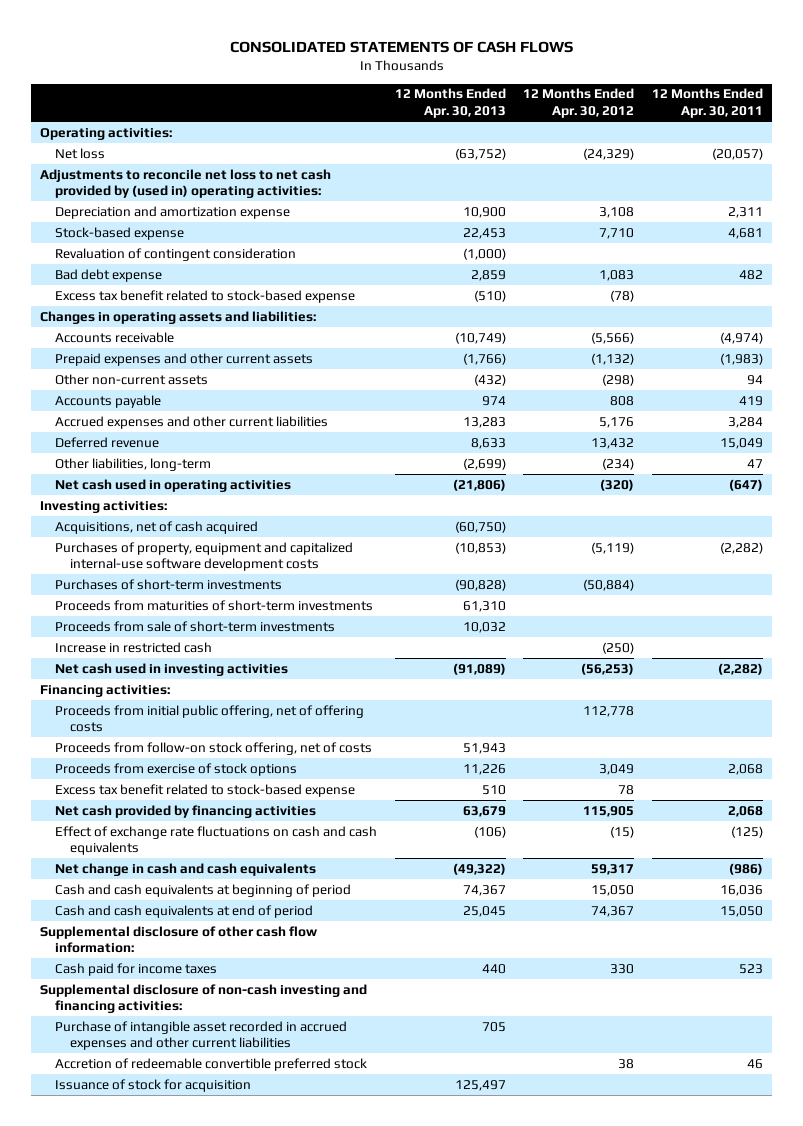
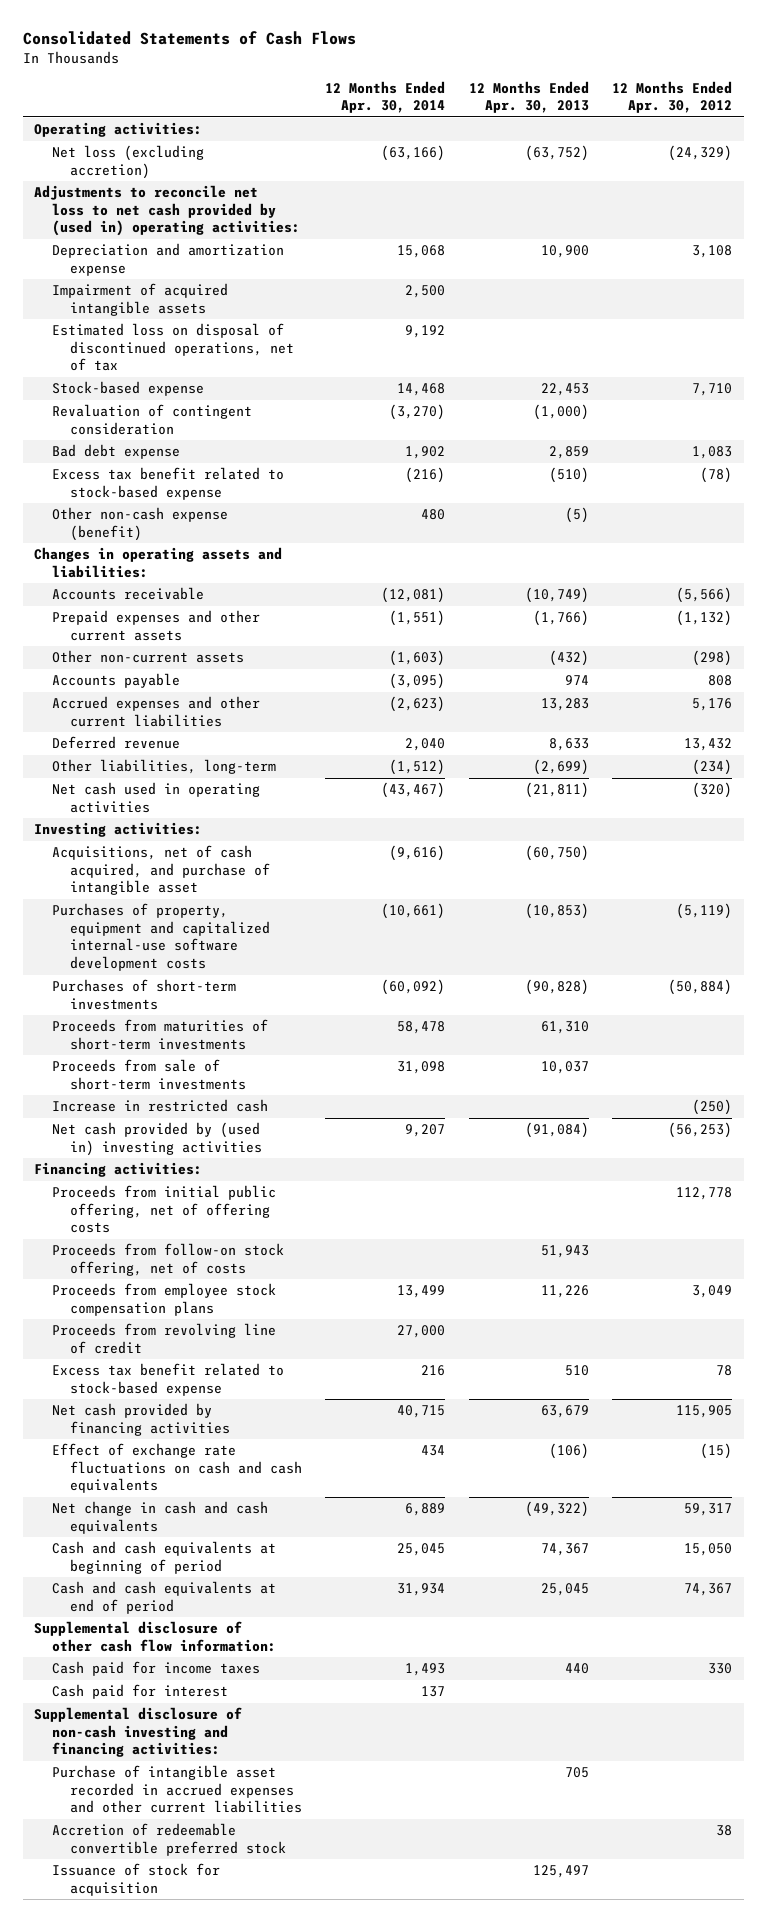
[229,41,573,54] CONSOLIDATED STATEMENTS OF CASH FLOWS -> [22,30,356,45] Consolidated Statements of Cash Flows
[652,88,764,119] 12 Months Ended Apr. 30, 2011 -> none
none -> [325,80,446,114] 12 Months Ended Apr. 30, 2014
[54,147,105,159] Net loss -> [52,145,205,179] Net loss (excluding accretion)
none -> [52,283,229,316] Impairment of acquired intangible assets
none -> [52,323,294,372] Estimated loss on disposal of discontinued operations, net of tax
none -> [52,507,229,541] Other non-cash expense (benefit)
[452,478,506,491] (21,806) -> [524,782,589,799] (21,811)
[54,520,258,534] Acquisitions, net of cash acquired -> [52,845,270,896] Acquisitions, net of cash acquired, and purchase of intangible asset
[462,621,506,633] 10,032 -> [540,1061,589,1075] 10,037
[54,662,288,676] Net cash used in investing activities -> [52,1122,262,1156] Net cash provided by (used in) investing activities
[452,662,506,675] (91,089) -> [524,1122,589,1139] (91,084)
[54,762,297,776] Proceeds from exercise of stock options -> [52,1283,277,1316] Proceeds from employee stock compensation plans
none -> [52,1323,277,1354] Proceeds from revolving line of credit
none -> [52,1684,229,1700] Cash paid for interest

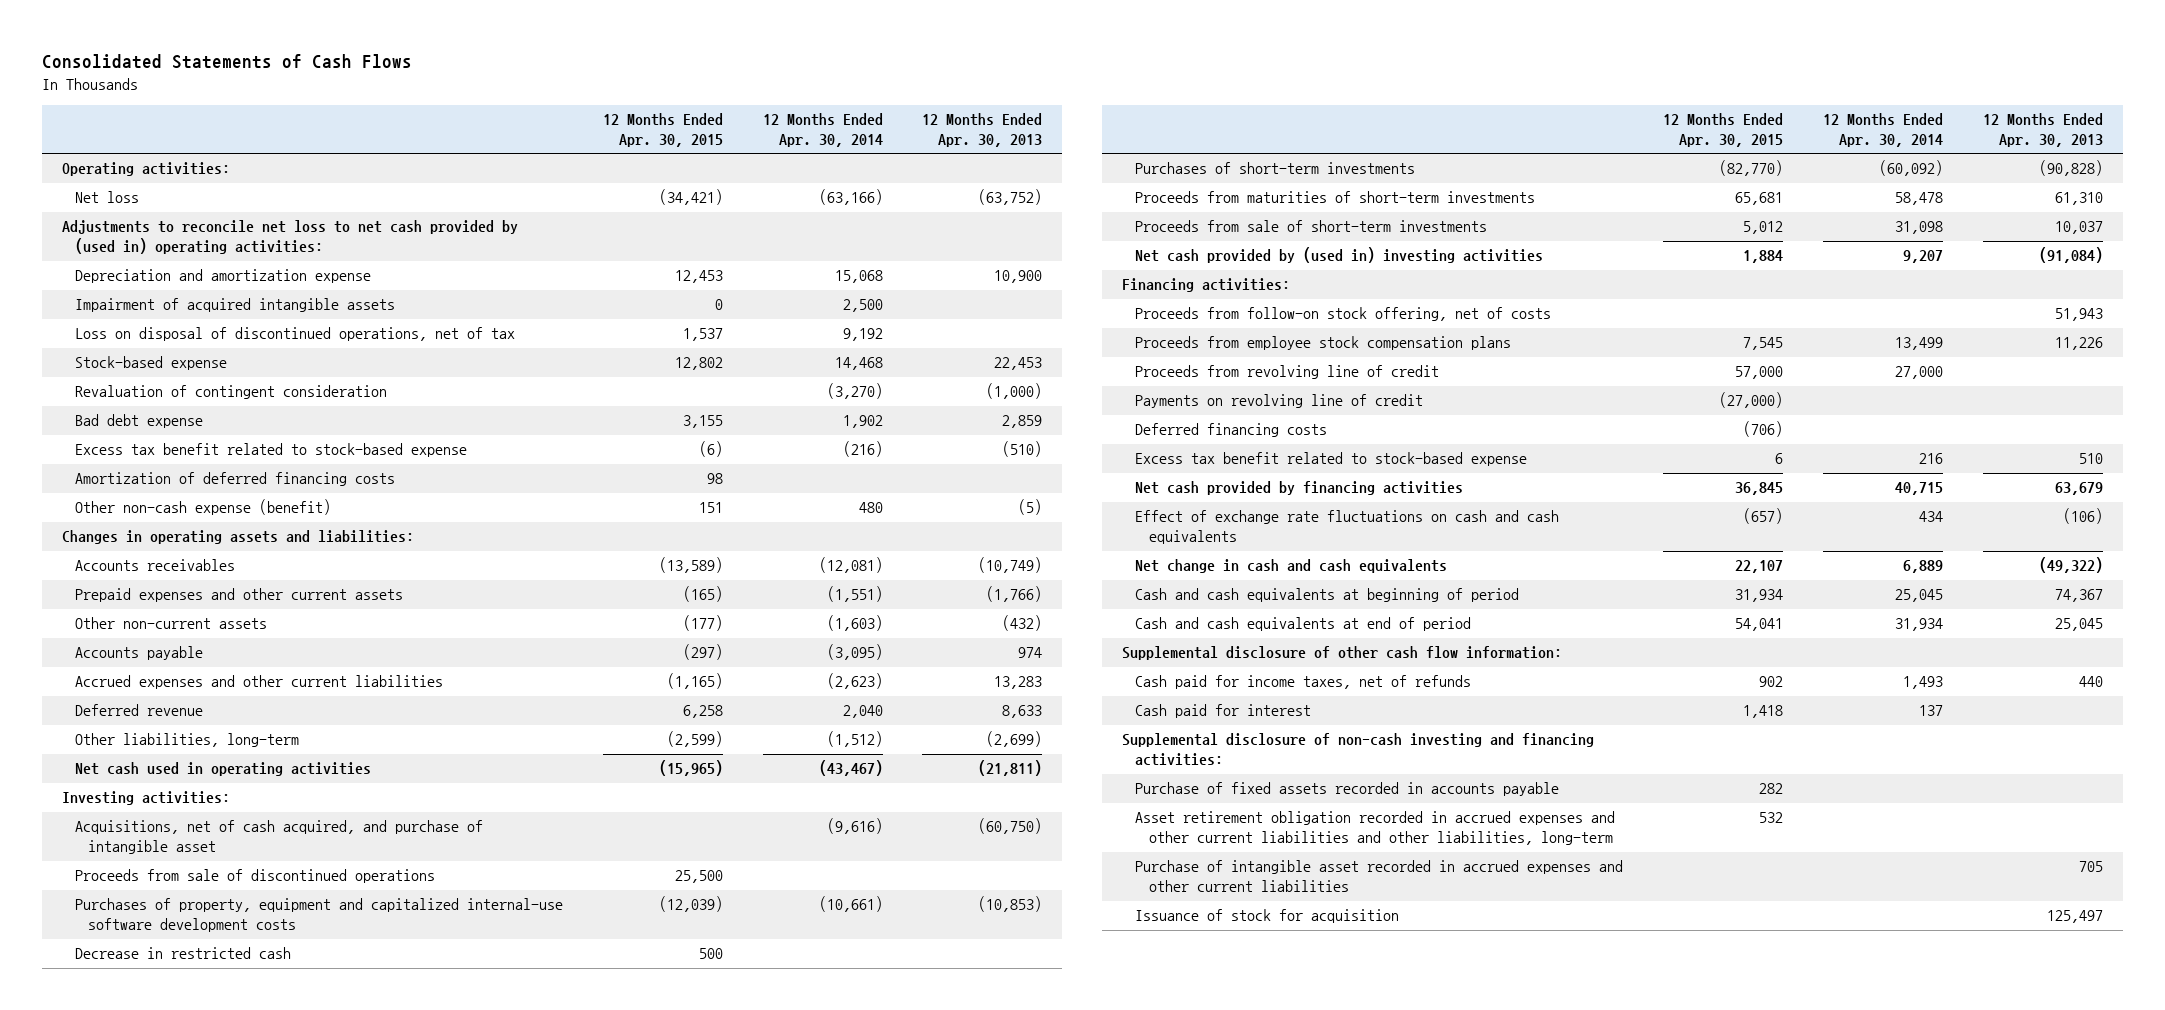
[612,80,733,114] 12 Months Ended Apr. 30, 2012 -> none
none -> [602,113,723,147] 12 Months Ended Apr. 30, 2015
[52,145,205,179] Net loss (excluding accretion) -> [74,191,139,204] Net loss
[52,323,294,372] Estimated loss on disposal of discontinued operations, net of tax -> [74,327,515,342] Loss on disposal of discontinued operations, net of tax
none -> [74,472,395,487] Amortization of deferred financing costs
[52,587,205,601] Accounts receivable -> [74,559,235,572] Accounts receivables
none -> [74,869,435,884] Proceeds from sale of discontinued operations
none -> [74,947,291,960] Decrease in restricted cash
[52,1099,269,1113] Increase in restricted cash -> none
[52,1185,277,1234] Proceeds from initial public offering, net of offering costs -> none
none -> [1135,394,1424,409] Payments on revolving line of credit
none -> [1135,423,1328,438] Deferred financing costs
[52,1661,261,1677] Cash paid for income taxes -> [1135,675,1472,690] Cash paid for income taxes, net of refunds
none -> [1135,782,1560,797] Purchase of fixed assets recorded in accounts payable
none -> [1135,811,1616,846] Asset retirement obligation recorded in accrued expenses and other current liabilities and other liabilities, long-term
[52,1823,286,1856] Accretion of redeemable convertible preferred stock -> none

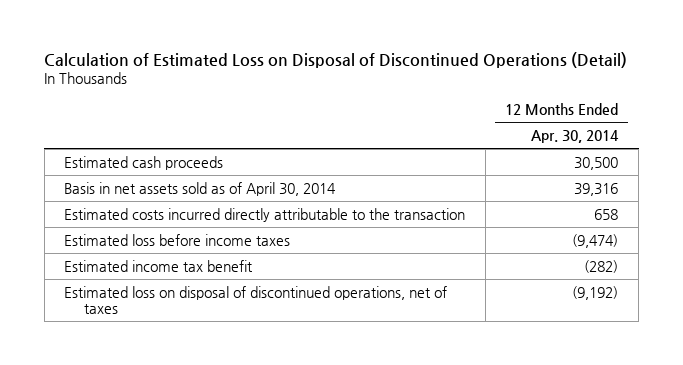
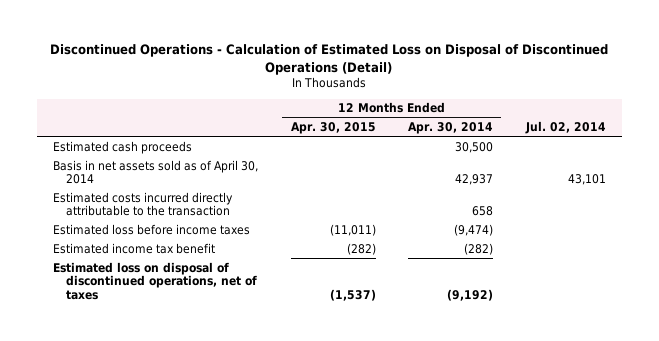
[44,52,628,69] Calculation of Estimated Loss on Disposal of Discontinued Operations (Detail) -> [50,44,609,76] Discontinued Operations - Calculation of Estimated Loss on Disposal of Discontinued Operations (Detail)
none -> [290,122,376,135] Apr. 30, 2015
none -> [524,121,606,135] Jul. 02, 2014
[574,182,619,196] 39,316 -> [455,174,494,186] 42,937

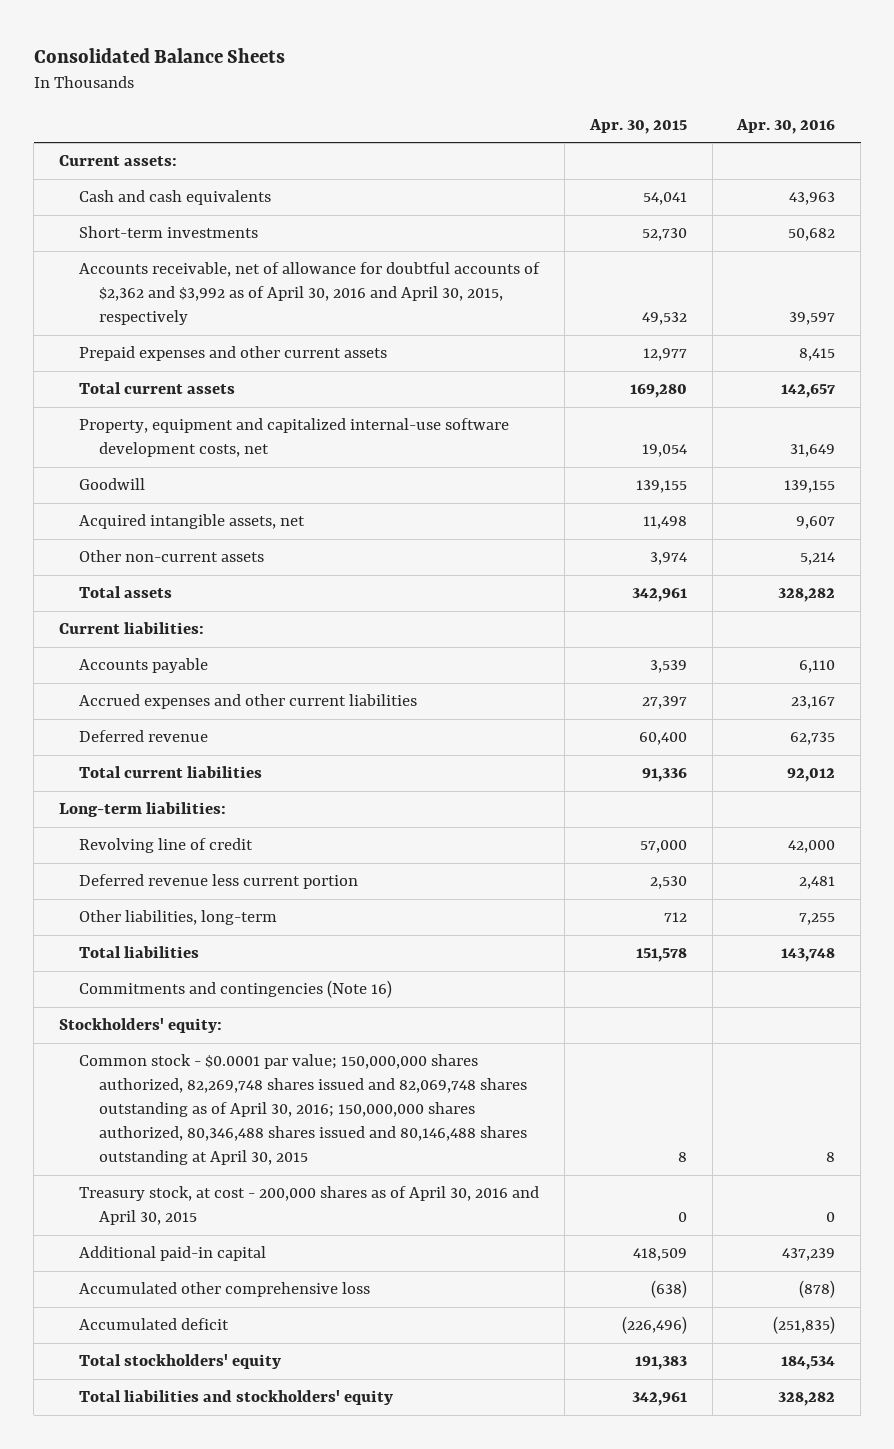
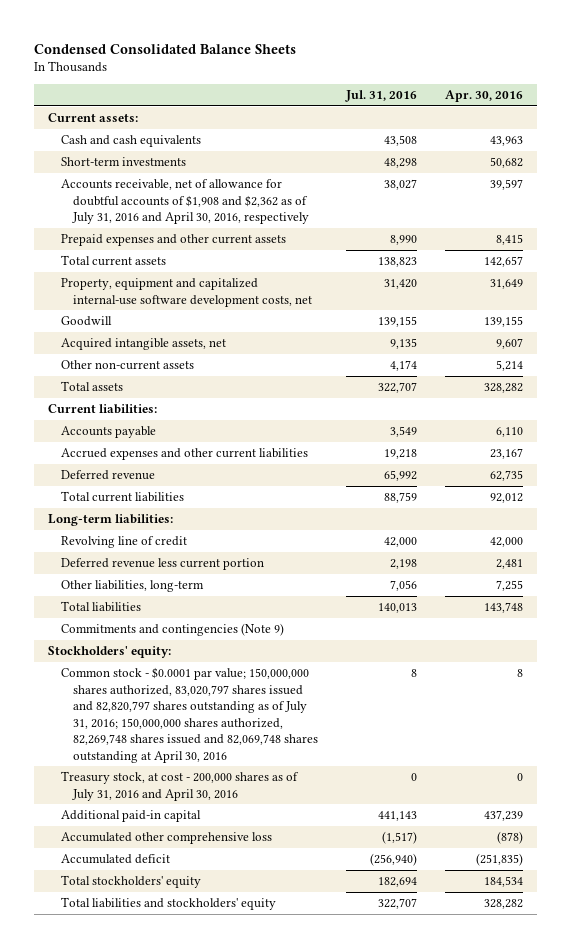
[33,47,285,63] Consolidated Balance Sheets -> [34,44,297,55] Condensed Consolidated Balance Sheets
[588,118,687,134] Apr. 30, 2015 -> none
none -> [345,90,418,103] Jul. 31, 2016
[79,262,541,326] Accounts receivable, net of allowance for doubtful accounts of $2,362 and $3,992 as of April 30, 2016 and April 30, 2015, respectively -> [60,178,310,225] Accounts receivable, net of allowance for doubtful accounts of $1,908 and $2,362 as of July 31, 2016 and April 30, 2016, respectively
[79,980,393,999] Commitments and contingencies (Note 16) -> [60,622,284,636] Commitments and contingencies (Note 9)
[79,1054,528,1166] Common stock - $0.0001 par value; 150,000,000 shares authorized, 82,269,748 shares issued and 82,069,748 shares outstanding as of April 30, 2016; 150,000,000 shares authorized, 80,346,488 shares issued and 80,146,488 shares outstanding at April 30, 2015 -> [60,666,319,763] Common stock - $0.0001 par value; 150,000,000 shares authorized, 83,020,797 shares issued and 82,820,797 shares outstanding as of July 31, 2016; 150,000,000 shares authorized, 82,269,748 shares issued and 82,069,748 shares outstanding at April 30, 2016
[79,1186,540,1226] Treasury stock, at cost - 200,000 shares as of April 30, 2016 and April 30, 2015 -> [60,770,299,801] Treasury stock, at cost - 200,000 shares as of July 31, 2016 and April 30, 2016

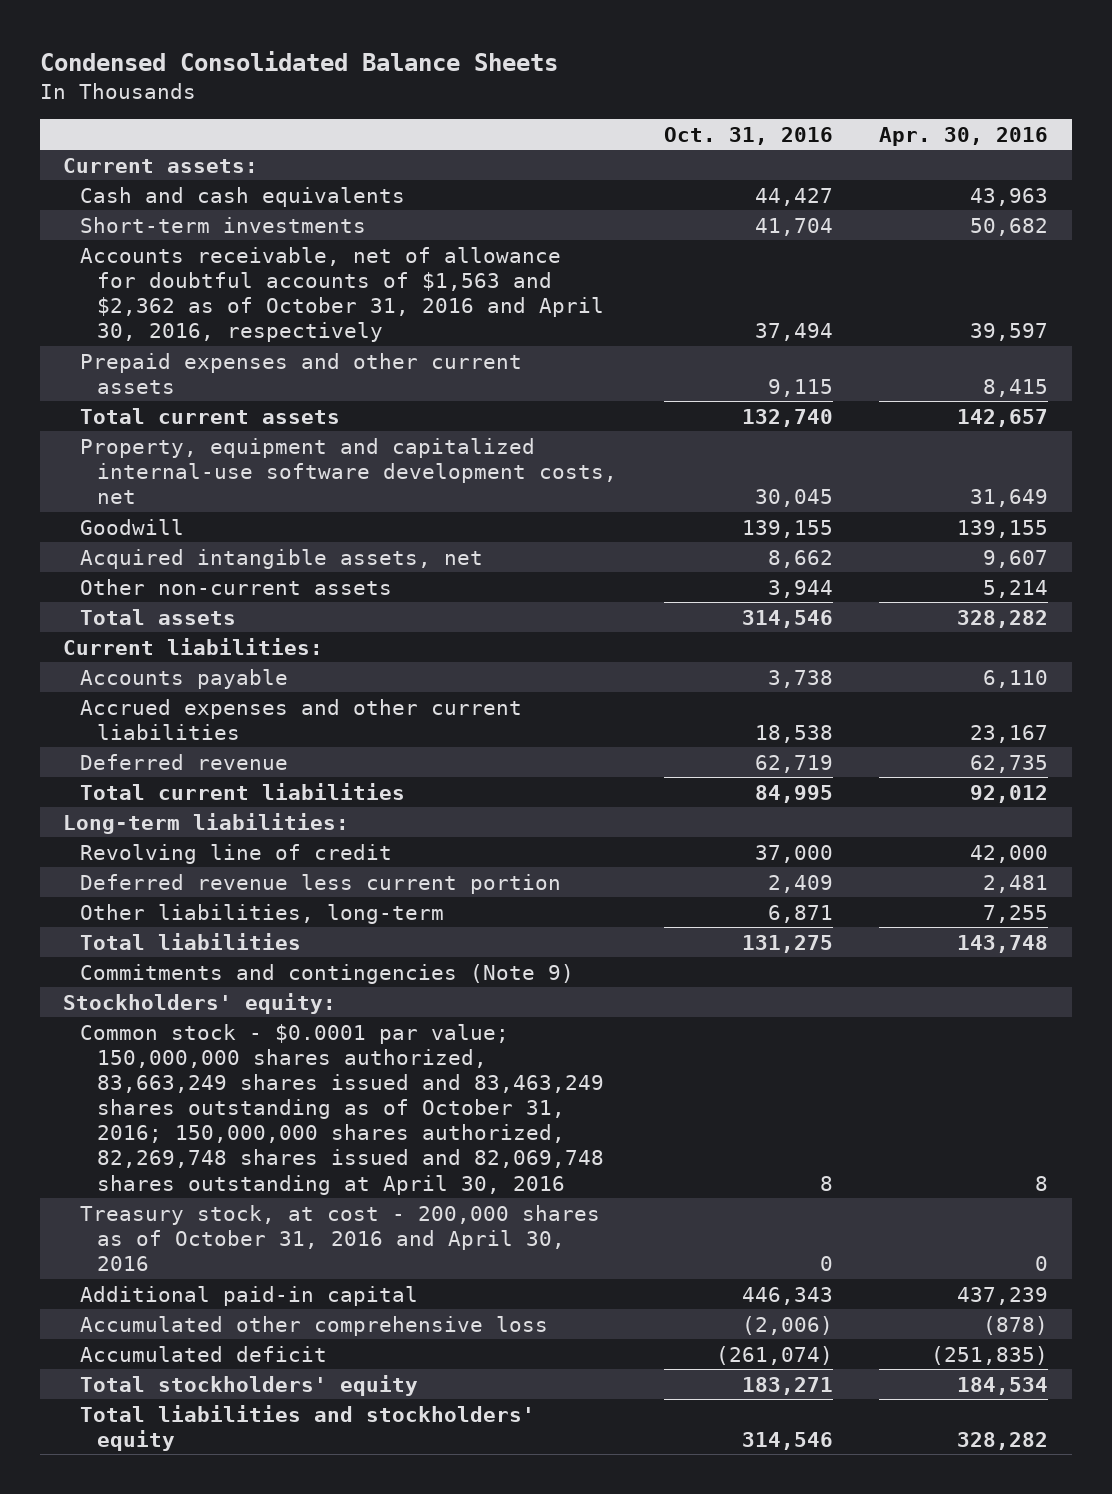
[345,90,418,103] Jul. 31, 2016 -> none
none -> [663,126,833,145] Oct. 31, 2016
[60,178,310,225] Accounts receivable, net of allowance for doubtful accounts of $1,908 and $2,362 as of July 31, 2016 and April 30, 2016, respectively -> [80,246,605,343] Accounts receivable, net of allowance for doubtful accounts of $1,563 and $2,362 as of October 31, 2016 and April 30, 2016, respectively
[60,666,319,763] Common stock - $0.0001 par value; 150,000,000 shares authorized, 83,020,797 shares issued and 82,820,797 shares outstanding as of July 31, 2016; 150,000,000 shares authorized, 82,269,748 shares issued and 82,069,748 shares outstanding at April 30, 2016 -> [80,1023,605,1195] Common stock - $0.0001 par value; 150,000,000 shares authorized, 83,663,249 shares issued and 83,463,249 shares outstanding as of October 31, 2016; 150,000,000 shares authorized, 82,269,748 shares issued and 82,069,748 shares outstanding at April 30, 2016
[60,770,299,801] Treasury stock, at cost - 200,000 shares as of July 31, 2016 and April 30, 2016 -> [80,1204,601,1271] Treasury stock, at cost - 200,000 shares as of October 31, 2016 and April 30, 2016

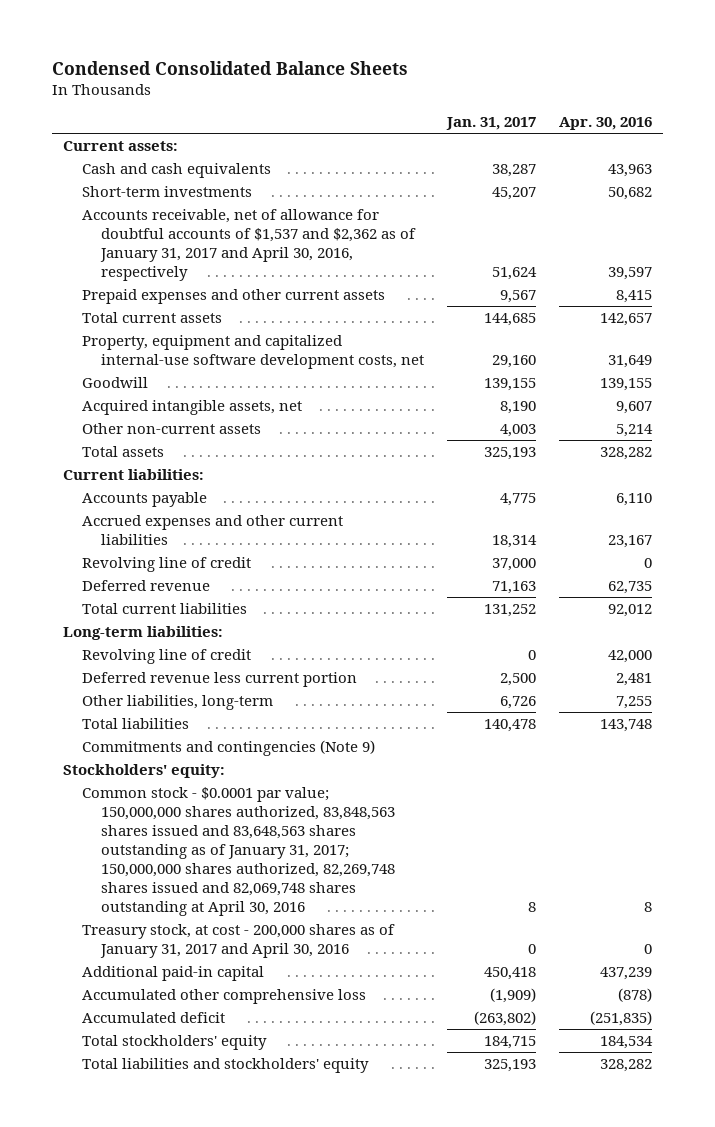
[663,126,833,145] Oct. 31, 2016 -> none
none -> [445,117,536,131] Jan. 31, 2017
[80,246,605,343] Accounts receivable, net of allowance for doubtful accounts of $1,563 and $2,362 as of October 31, 2016 and April 30, 2016, respectively -> [81,208,416,282] Accounts receivable, net of allowance for doubtful accounts of $1,537 and $2,362 as of January 31, 2017 and April 30, 2016, respectively
none -> [81,556,251,572] Revolving line of credit
[80,1023,605,1195] Common stock - $0.0001 par value; 150,000,000 shares authorized, 83,663,249 shares issued and 83,463,249 shares outstanding as of October 31, 2016; 150,000,000 shares authorized, 82,269,748 shares issued and 82,069,748 shares outstanding at April 30, 2016 -> [81,786,395,917] Common stock - $0.0001 par value; 150,000,000 shares authorized, 83,848,563 shares issued and 83,648,563 shares outstanding as of January 31, 2017; 150,000,000 shares authorized, 82,269,748 shares issued and 82,069,748 shares outstanding at April 30, 2016
[80,1204,601,1271] Treasury stock, at cost - 200,000 shares as of October 31, 2016 and April 30, 2016 -> [81,923,395,958] Treasury stock, at cost - 200,000 shares as of January 31, 2017 and April 30, 2016

